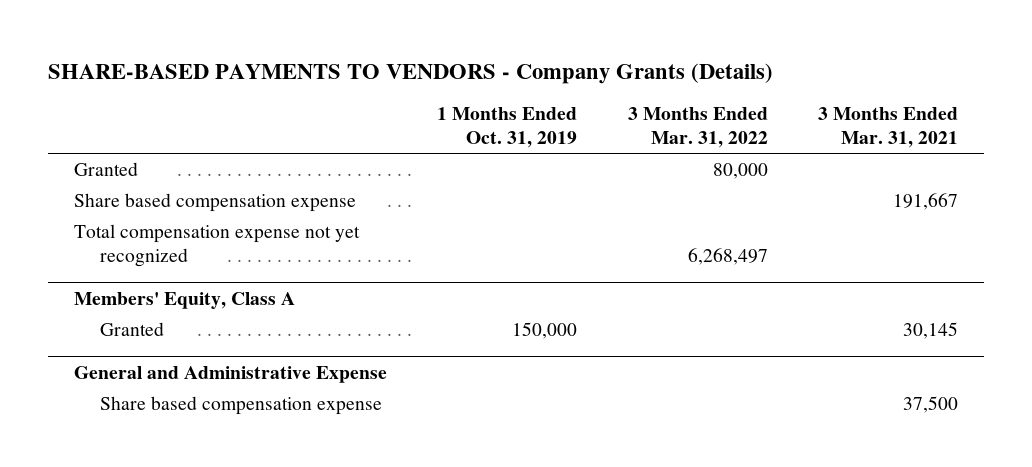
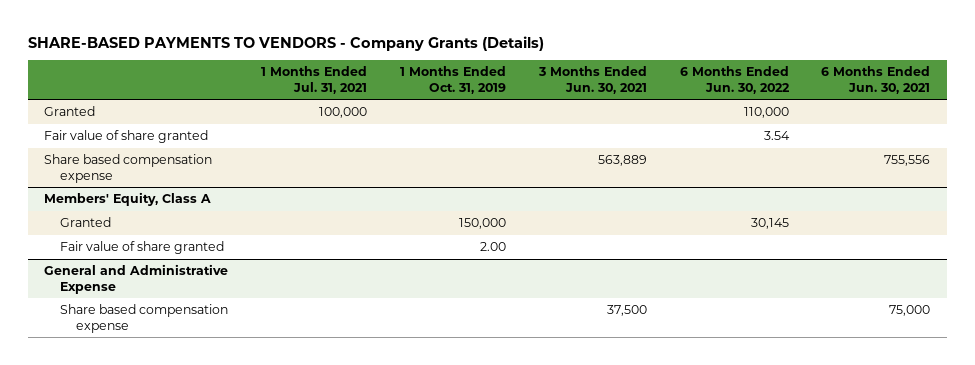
[627,107,768,149] 3 Months Ended Mar. 31, 2022 -> none
[818,107,959,149] 3 Months Ended Mar. 31, 2021 -> none
none -> [261,66,368,94] 1 Months Ended Jul. 31, 2021
none -> [537,66,647,94] 3 Months Ended Jun. 30, 2021
none -> [679,66,790,94] 6 Months Ended Jun. 30, 2022
none -> [821,66,931,94] 6 Months Ended Jun. 30, 2021
none -> [44,130,209,144] Fair value of share granted
[73,224,360,267] Total compensation expense not yet recognized -> none
none -> [60,241,225,255] Fair value of share granted

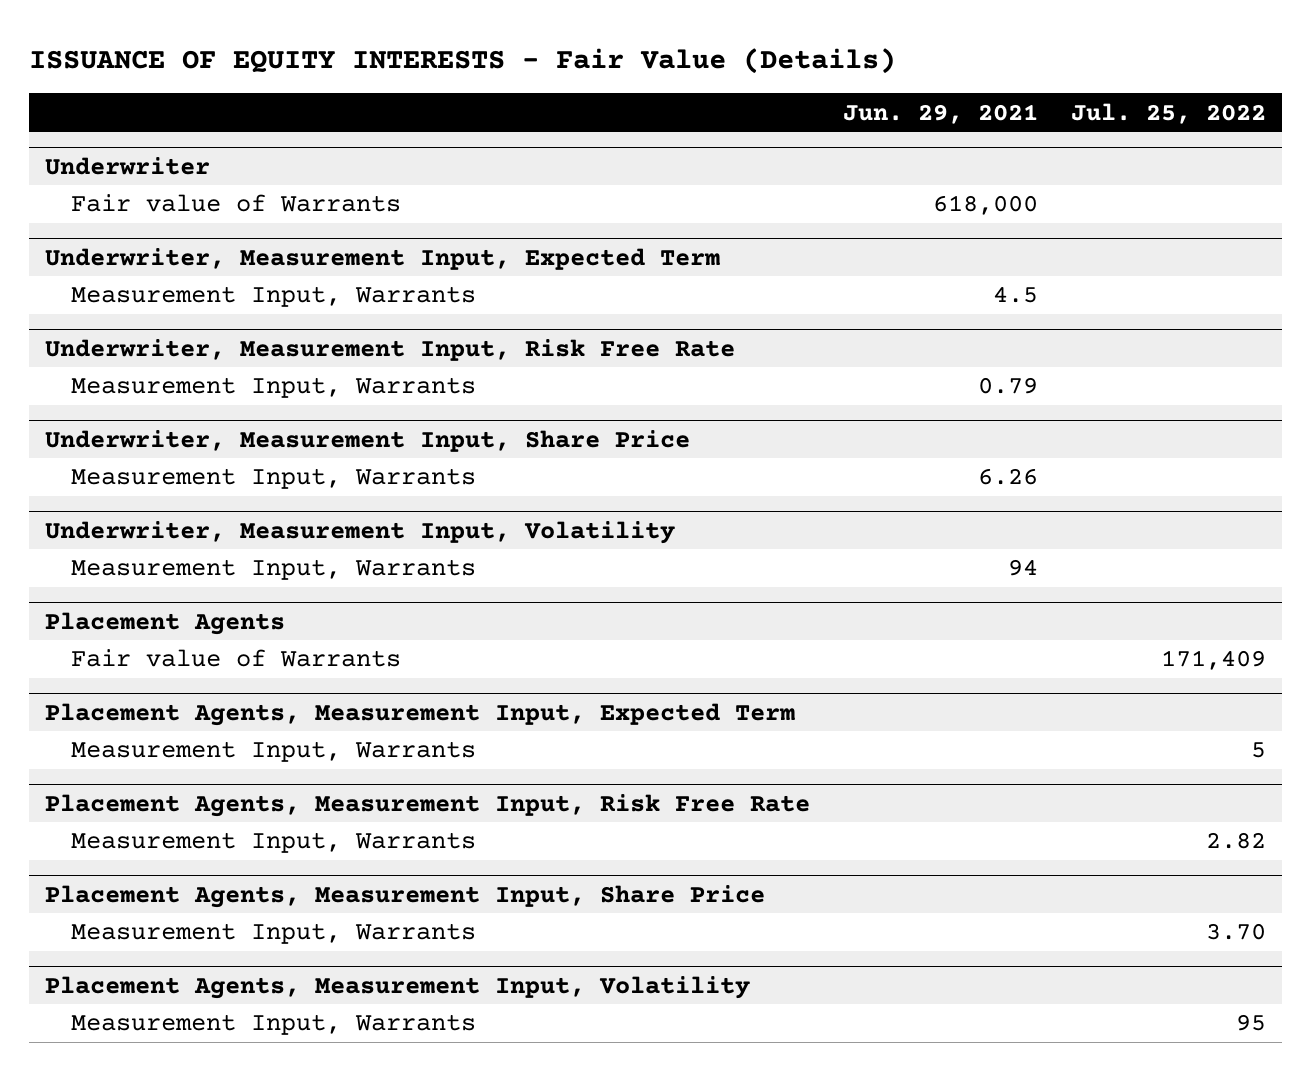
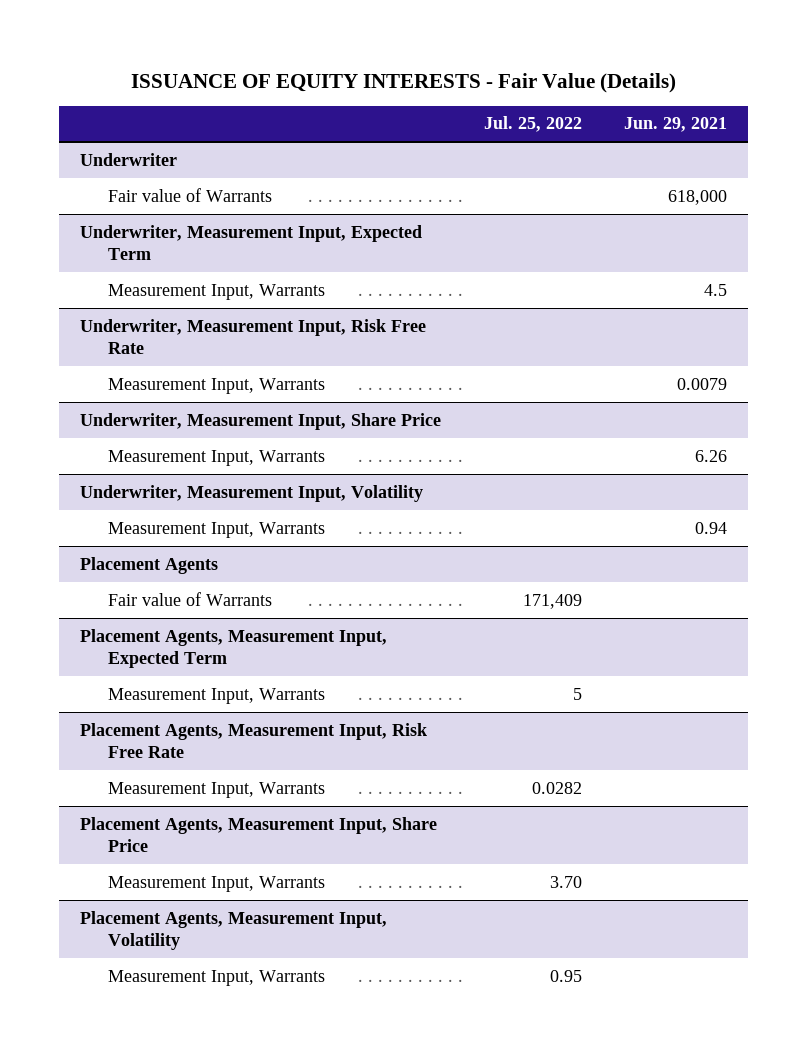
[977,377,1038,395] 0.79 -> [677,377,728,390] 0.0079
[1007,559,1038,577] 94 -> [695,521,728,534] 0.94
[1205,832,1266,850] 2.82 -> [531,781,582,794] 0.0282
[1235,1014,1266,1032] 95 -> [549,969,582,982] 0.95

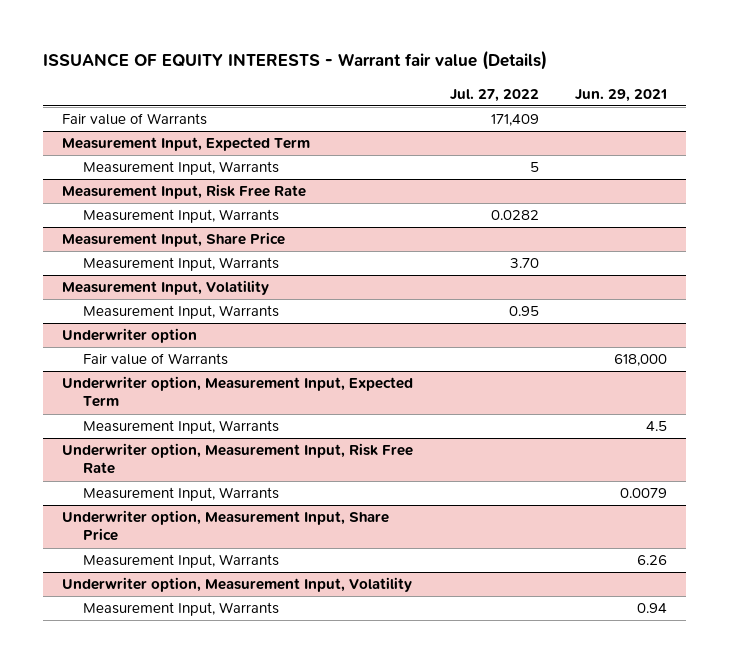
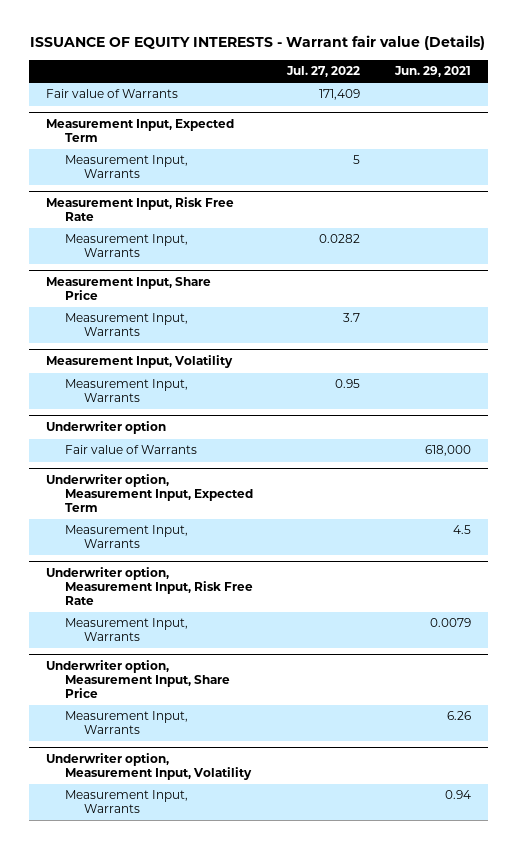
[509,258,539,269] 3.70 -> [343,313,361,323] 3.7

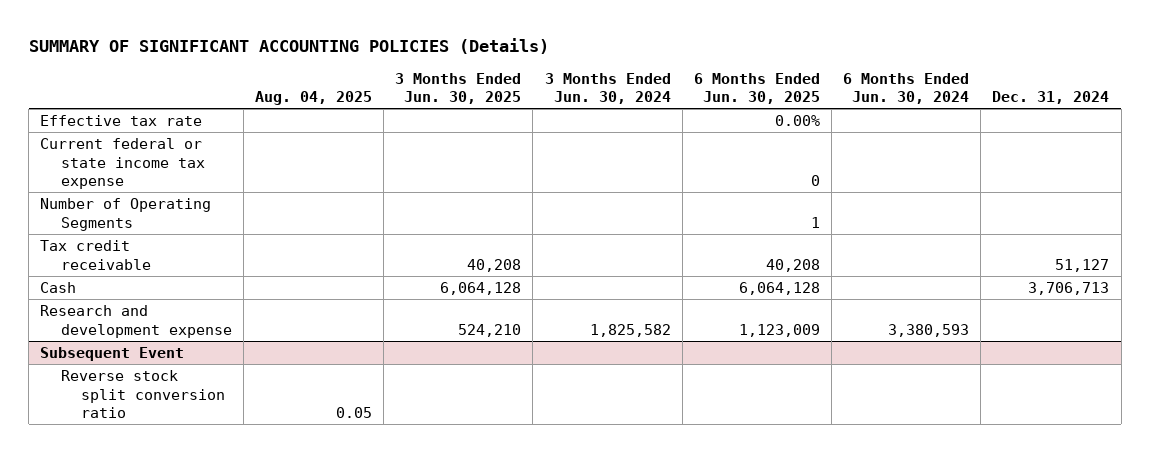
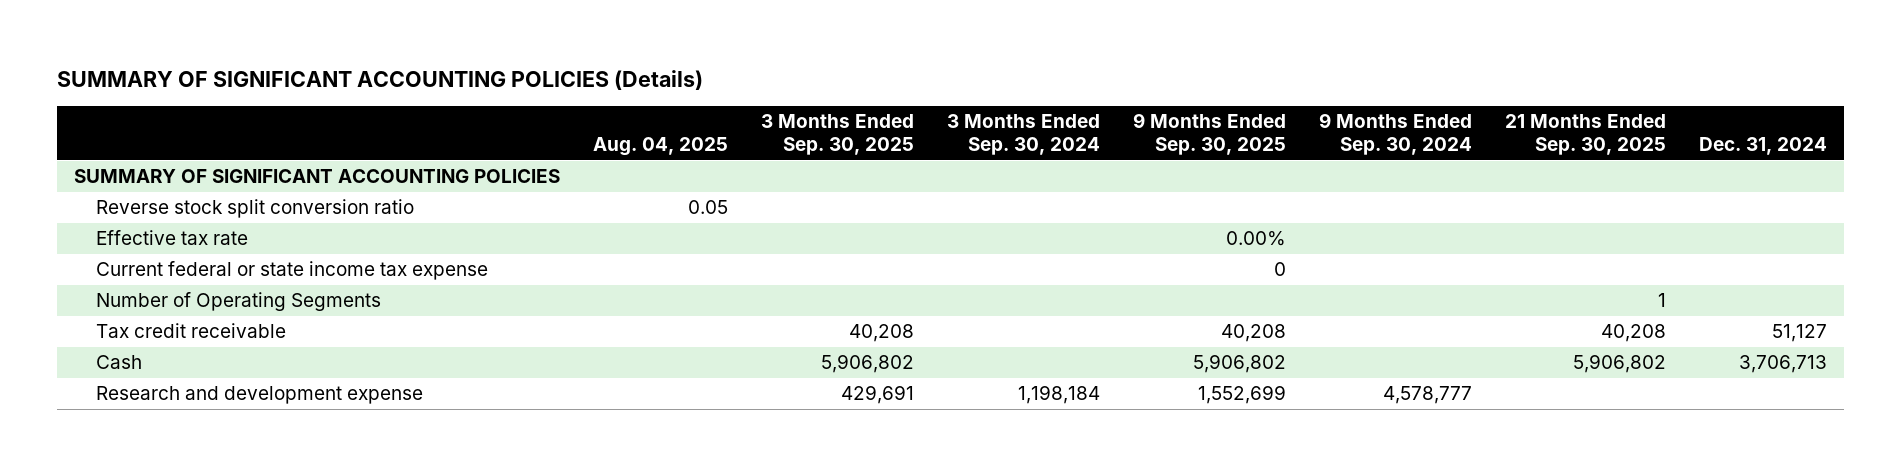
[395,72,522,105] 3 Months Ended Jun. 30, 2025 -> none
[544,72,671,105] 3 Months Ended Jun. 30, 2024 -> none
[693,72,820,105] 6 Months Ended Jun. 30, 2025 -> none
[843,72,970,105] 6 Months Ended Jun. 30, 2024 -> none
none -> [760,113,914,156] 3 Months Ended Sep. 30, 2025
none -> [947,113,1101,156] 3 Months Ended Sep. 30, 2024
none -> [1133,112,1287,156] 9 Months Ended Sep. 30, 2025
none -> [1319,112,1473,156] 9 Months Ended Sep. 30, 2024
none -> [1505,113,1667,156] 21 Months Ended Sep. 30, 2025
none -> [73,169,560,184] SUMMARY OF SIGNIFICANT ACCOUNTING POLICIES
none -> [95,199,414,219] Reverse stock split conversion ratio
[40,346,185,361] Subsequent Event -> none
[60,369,225,419] Reverse stock split conversion ratio -> none

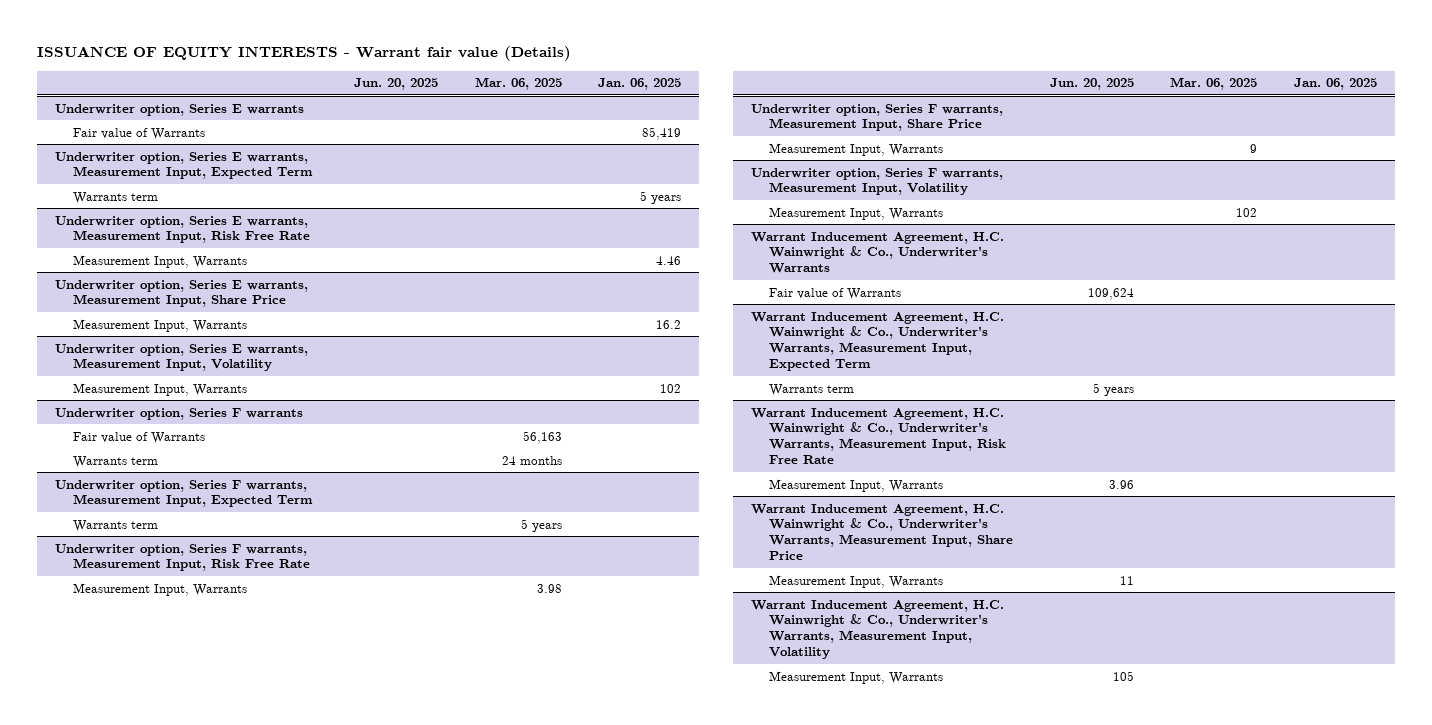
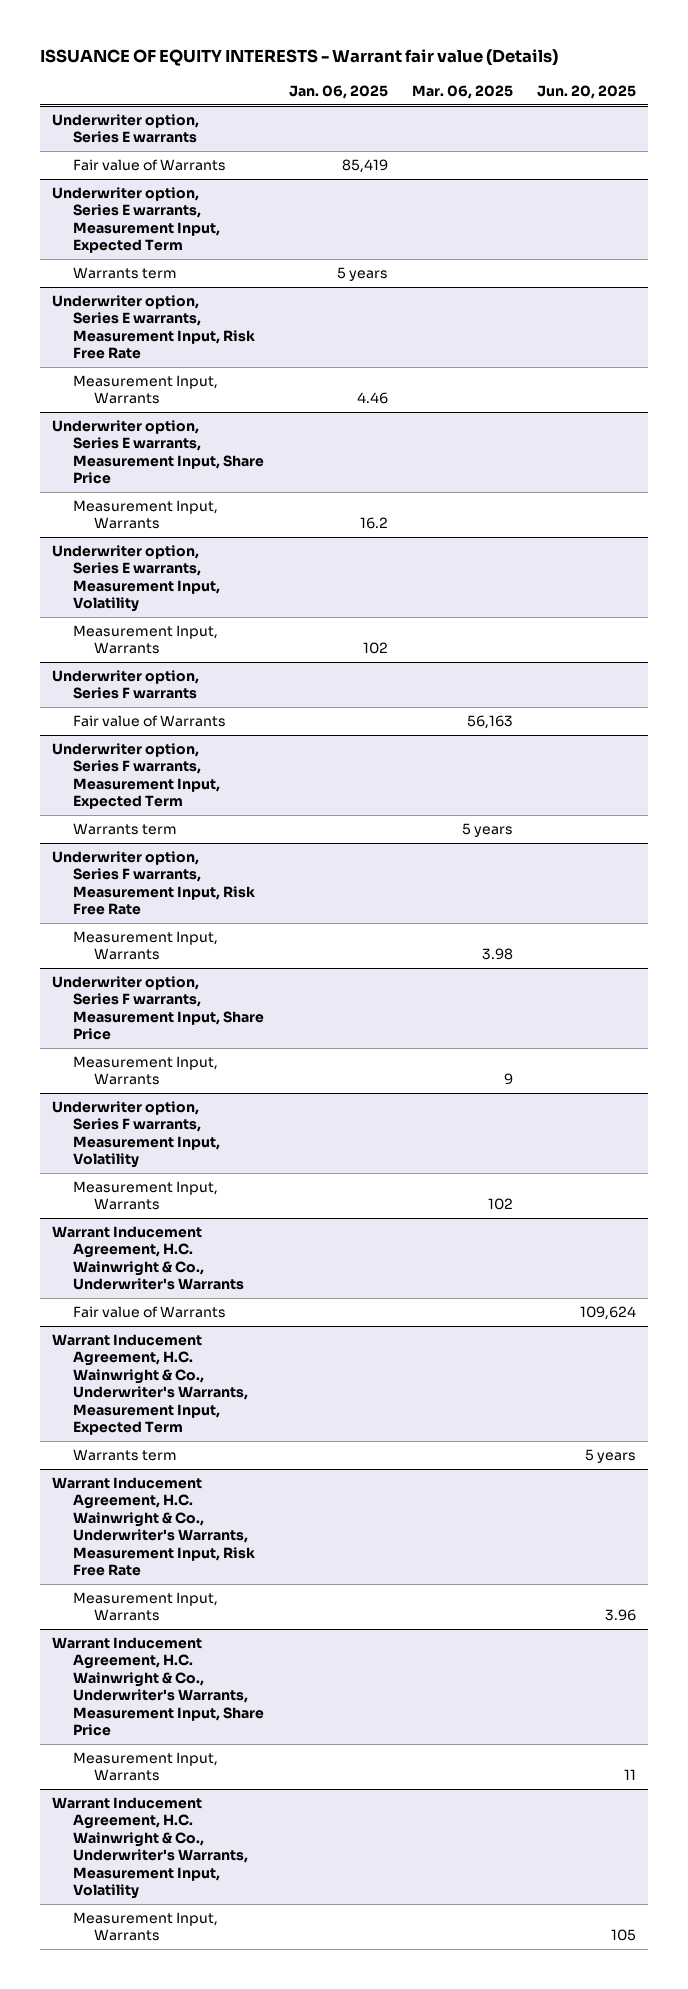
[73,455,159,468] Warrants term -> none

